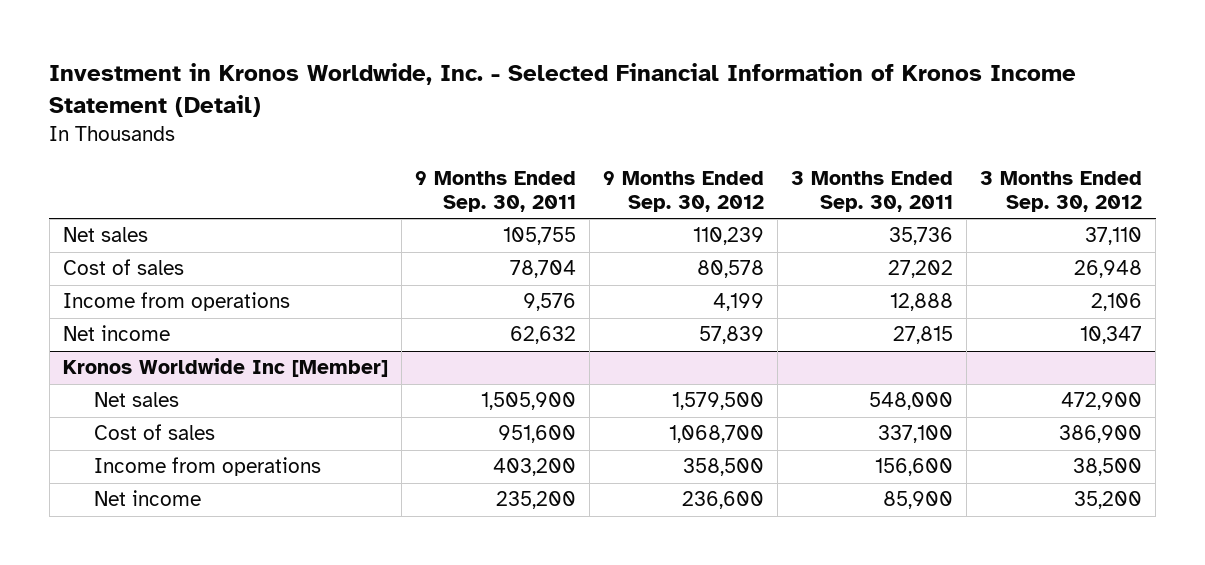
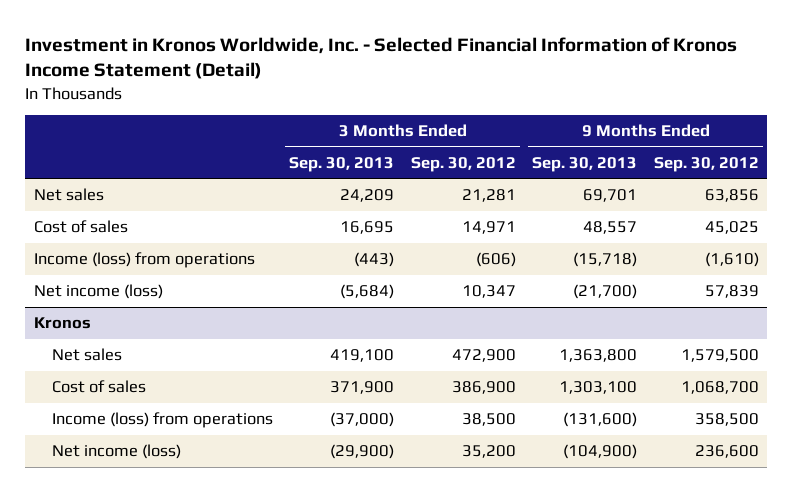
[415,170,577,212] 9 Months Ended Sep. 30, 2011 -> none
[791,170,954,212] 3 Months Ended Sep. 30, 2011 -> none
none -> [289,156,395,172] Sep. 30, 2013
none -> [532,156,638,172] Sep. 30, 2013
[63,358,389,378] Kronos Worldwide Inc [Member] -> none
[693,227,765,246] 110,239 -> [704,189,759,203] 63,856
[1085,227,1143,246] 37,110 -> [461,189,516,203] 21,281
[697,260,765,279] 80,578 -> [704,221,759,235] 45,025
[1074,260,1143,279] 26,948 -> [461,221,516,235] 14,971
[63,292,291,312] Income from operations -> [33,252,255,269] Income (loss) from operations
[713,293,765,312] 4,199 -> [704,252,759,268] (1,610)
[1091,293,1143,312] 2,106 -> [475,252,516,268] (606)
[63,325,171,342] Net income -> [33,284,163,300] Net income (loss)
none -> [33,317,91,330] Kronos
[93,457,321,477] Income from operations -> [52,412,274,429] Income (loss) from operations
[93,490,201,507] Net income -> [52,444,182,460] Net income (loss)

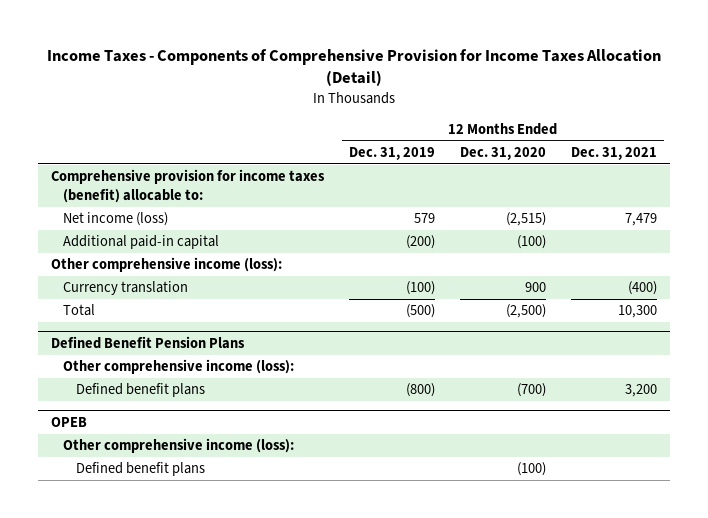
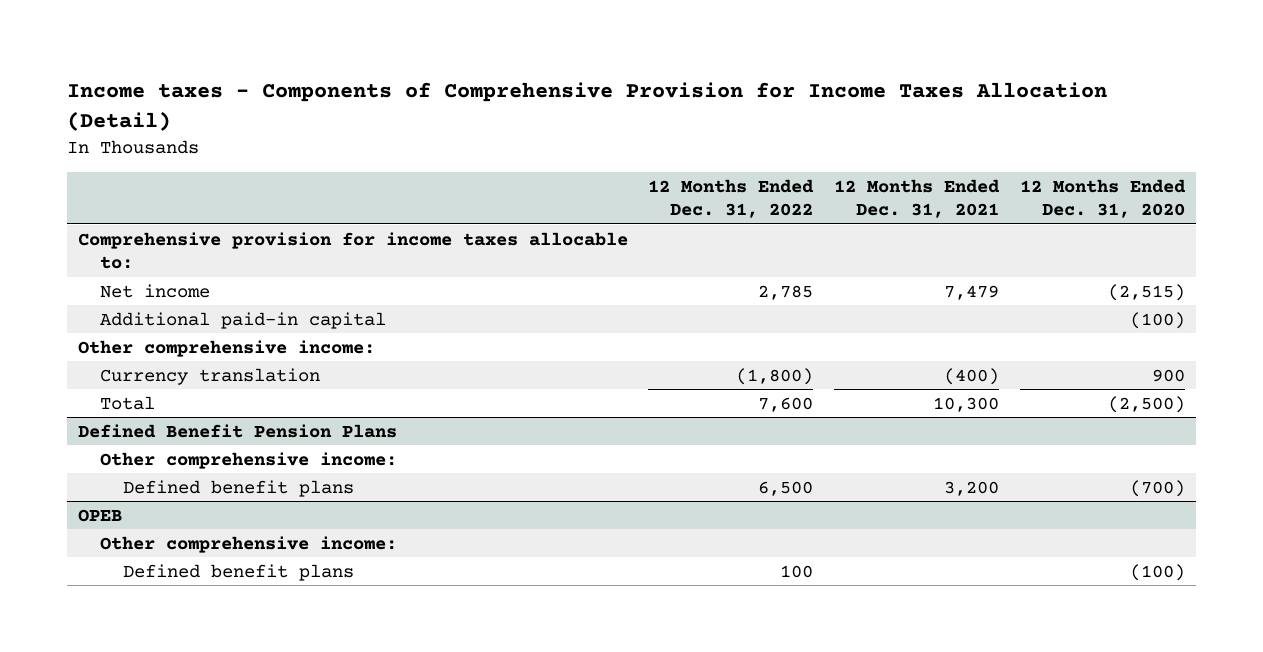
[46,48,661,87] Income Taxes - Components of Comprehensive Provision for Income Taxes Allocation (Detail) -> [67,81,1108,131] Income taxes - Components of Comprehensive Provision for Income Taxes Allocation (Detail)
[348,146,435,160] Dec. 31, 2019 -> none
none -> [648,178,815,218] 12 Months Ended Dec. 31, 2022
[50,169,325,204] Comprehensive provision for income taxes (benefit) allocable to: -> [77,231,628,270] Comprehensive provision for income taxes allocable to:
[63,212,169,227] Net income (loss) -> [100,283,211,298] Net income
[50,257,282,273] Other comprehensive income (loss): -> [77,339,375,357] Other comprehensive income:
[63,359,295,375] Other comprehensive income (loss): -> [100,451,398,469] Other comprehensive income:
[63,438,295,454] Other comprehensive income (loss): -> [100,535,398,553] Other comprehensive income:

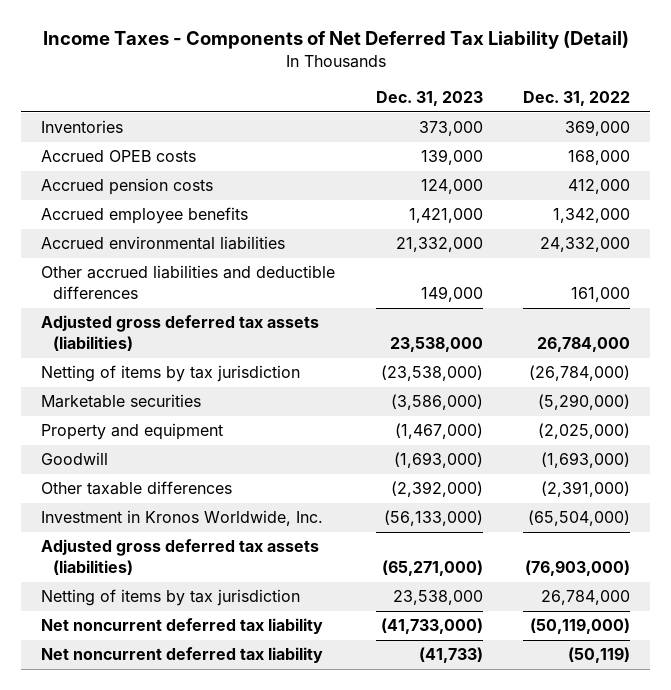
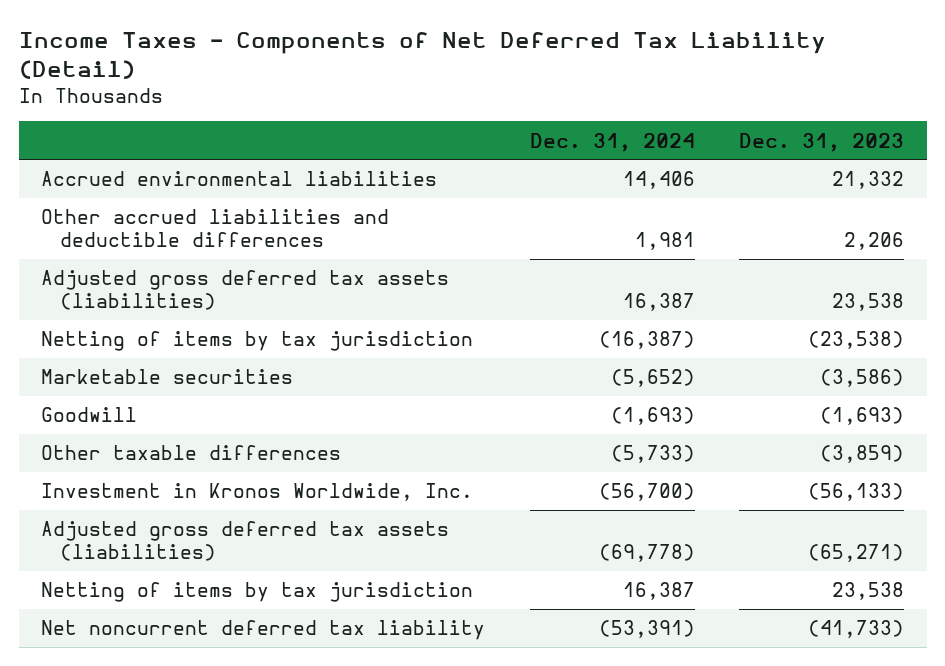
[523,91,631,107] Dec. 31, 2022 -> none
none -> [529,132,695,152] Dec. 31, 2024
[40,120,123,134] Inventories -> none
[40,150,196,163] Accrued OPEB costs -> none
[40,178,213,196] Accrued pension costs -> none
[40,207,248,225] Accrued employee benefits -> none
[40,423,223,441] Property and equipment -> none
[40,618,323,635] Net noncurrent deferred tax liability -> none
[395,237,483,253] 21,332,000 -> [832,171,905,190] 21,332
[420,285,483,302] 149,000 -> [844,232,905,251] 2,206
[389,336,483,352] 23,538,000 -> [832,293,905,312] 23,538
[380,365,483,382] (23,538,000) -> [808,331,905,350] (23,538)
[390,394,483,411] (3,586,000) -> [820,369,905,388] (3,586)
[393,452,483,469] (1,693,000) -> [820,407,905,426] (1,693)
[390,481,483,498] (2,392,000) -> [820,445,905,464] (3,859)
[383,510,483,527] (56,133,000) -> [808,483,905,502] (56,133)
[381,559,483,576] (65,271,000) -> [808,544,905,563] (65,271)
[392,590,483,606] 23,538,000 -> [832,582,905,601] 23,538

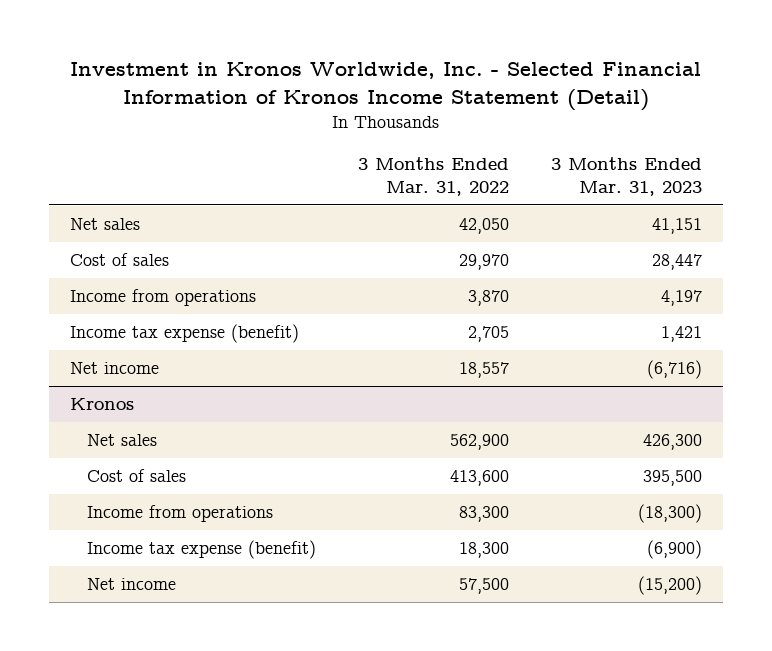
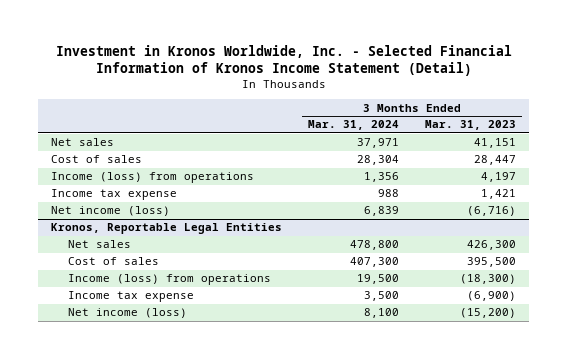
[358,156,510,196] 3 Months Ended Mar. 31, 2022 -> none
none -> [308,120,400,131] Mar. 31, 2024
[70,398,135,411] Kronos -> none
[70,289,257,307] Income from operations -> [51,172,255,184] Income (loss) from operations
[70,324,300,344] Income tax expense (benefit) -> [51,189,178,201] Income tax expense
[70,362,160,375] Net income -> [51,206,171,217] Net income (loss)
none -> [51,223,283,235] Kronos, Reportable Legal Entities
[86,505,273,523] Income from operations -> [68,274,272,286] Income (loss) from operations
[86,540,316,560] Income tax expense (benefit) -> [68,291,195,303] Income tax expense
[86,578,176,591] Net income -> [68,308,188,319] Net income (loss)

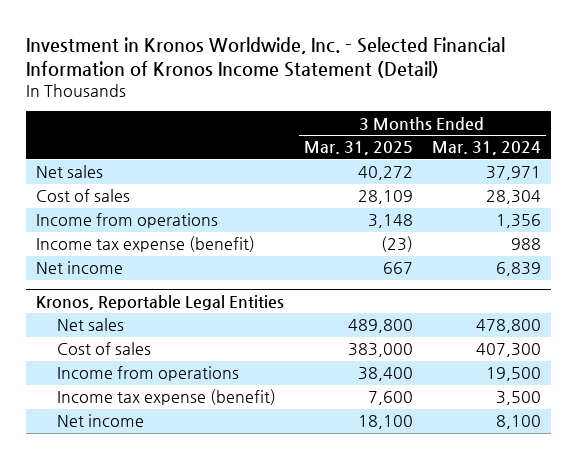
[424,120,516,131] Mar. 31, 2023 -> none
none -> [303,141,413,156] Mar. 31, 2025
[51,172,255,184] Income (loss) from operations -> [36,213,219,229] Income from operations
[51,189,178,201] Income tax expense -> [36,236,256,253] Income tax expense (benefit)
[51,206,171,217] Net income (loss) -> [36,261,124,275] Net income
[68,274,272,286] Income (loss) from operations -> [57,366,240,382] Income from operations
[68,291,195,303] Income tax expense -> [57,389,277,406] Income tax expense (benefit)
[68,308,188,319] Net income (loss) -> [57,414,145,428] Net income

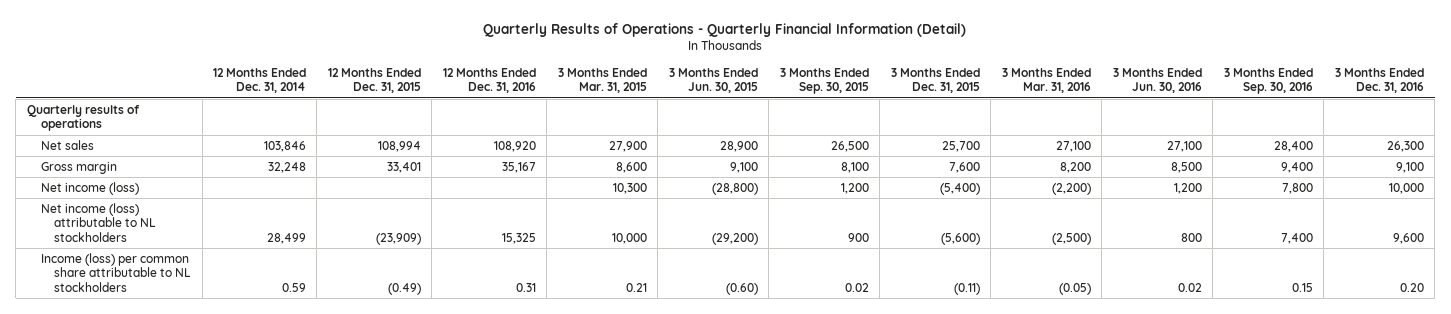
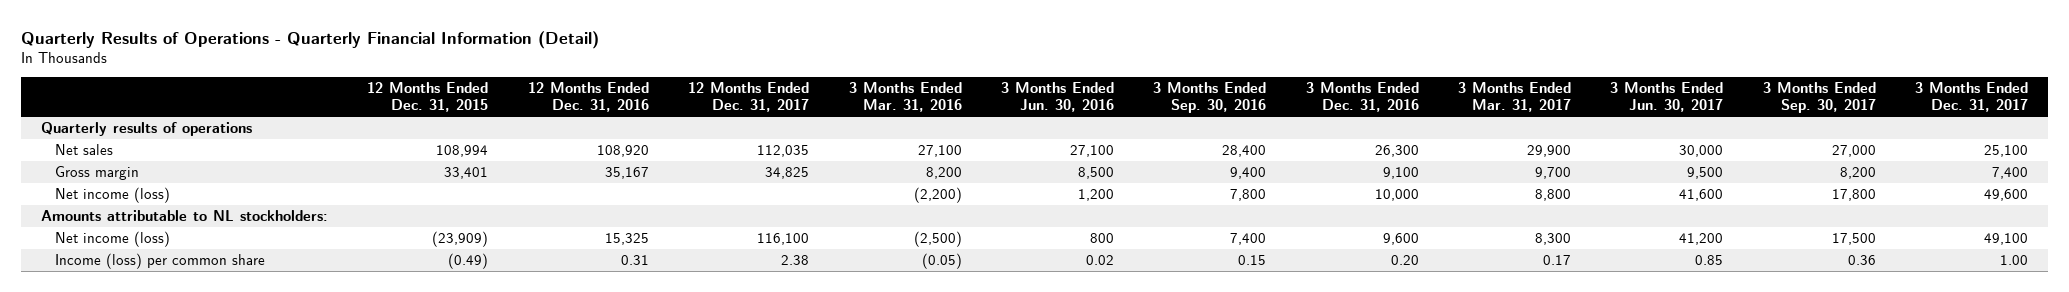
[213,67,307,94] 12 Months Ended Dec. 31, 2014 -> none
[557,67,647,94] 3 Months Ended Mar. 31, 2015 -> none
[668,67,758,94] 3 Months Ended Jun. 30, 2015 -> none
[779,67,869,95] 3 Months Ended Sep. 30, 2015 -> none
[890,67,980,94] 3 Months Ended Dec. 31, 2015 -> none
none -> [688,82,810,113] 12 Months Ended Dec. 31, 2017
none -> [1458,82,1572,113] 3 Months Ended Mar. 31, 2017
none -> [1610,82,1724,113] 3 Months Ended Jun. 30, 2017
none -> [1762,82,1876,114] 3 Months Ended Sep. 30, 2017
none -> [1915,82,2029,113] 3 Months Ended Dec. 31, 2017
none -> [41,210,329,222] Amounts attributable to NL stockholders:
[40,202,157,242] Net income (loss) attributable to NL stockholders -> [54,231,170,248] Net income (loss)
[40,252,192,292] Income (loss) per common share attributable to NL stockholders -> [54,253,265,270] Income (loss) per common share

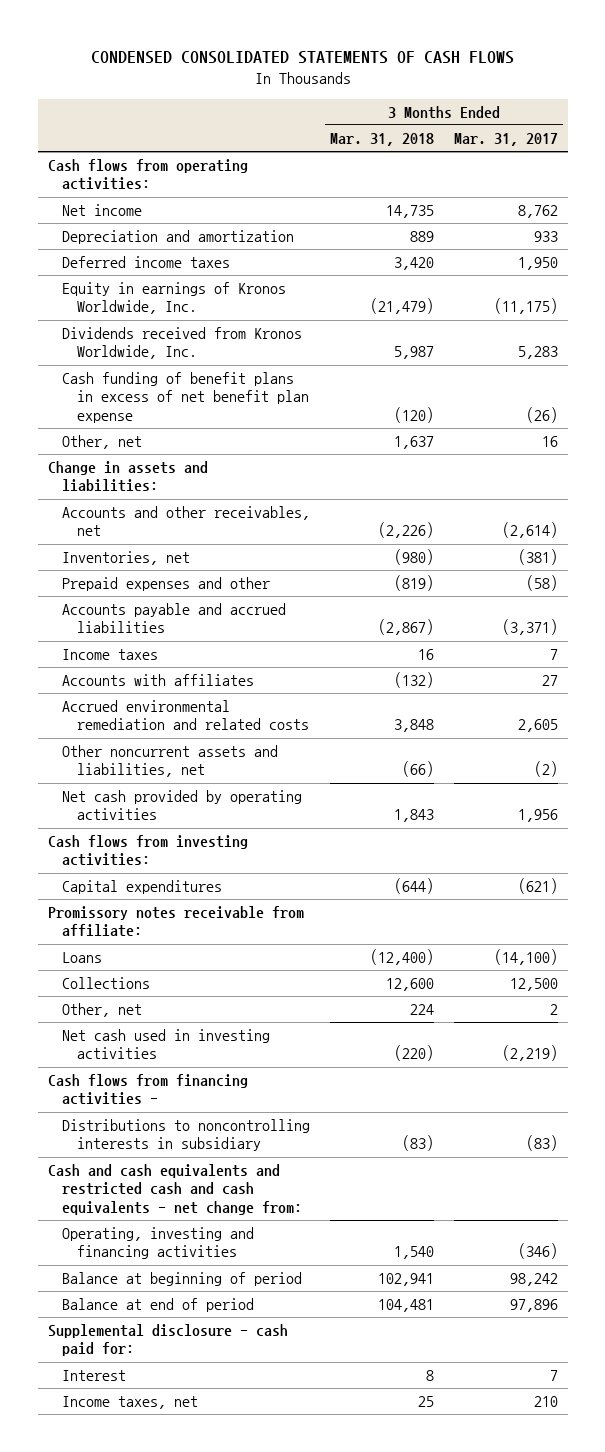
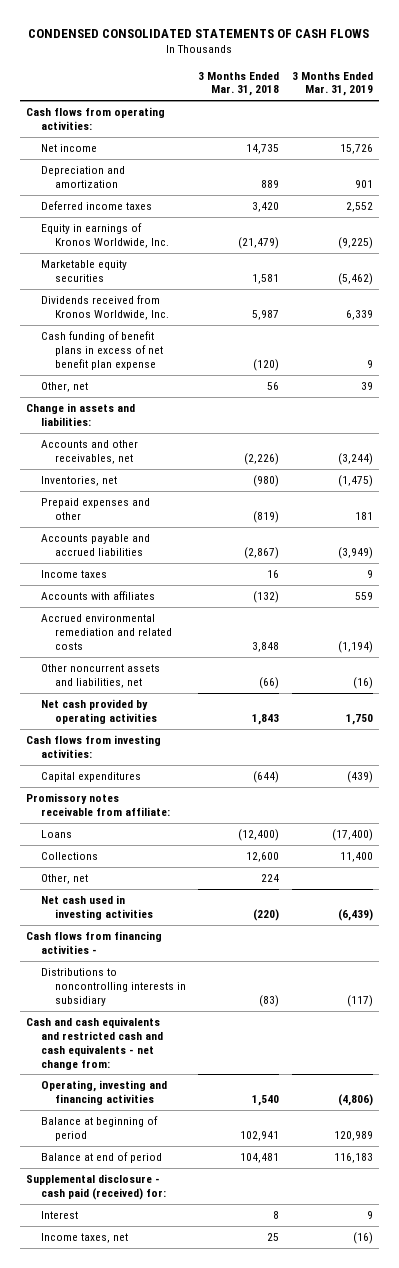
[453,133,558,147] Mar. 31, 2017 -> none
none -> [291,71,373,97] 3 Months Ended Mar. 31, 2019
none -> [40,260,127,282] Marketable equity securities
[394,436,435,450] 1,637 -> [267,382,280,391] 56
[47,1324,288,1357] Supplemental disclosure - cash paid for: -> [25,1174,166,1200] Supplemental disclosure - cash paid (received) for:

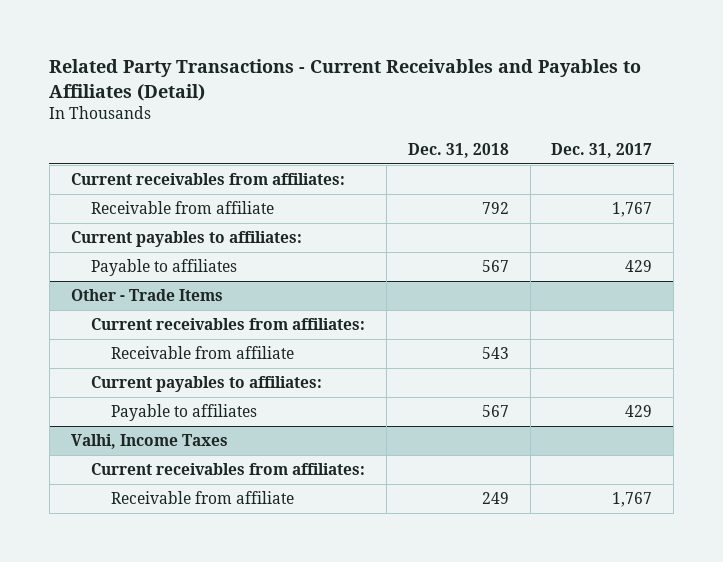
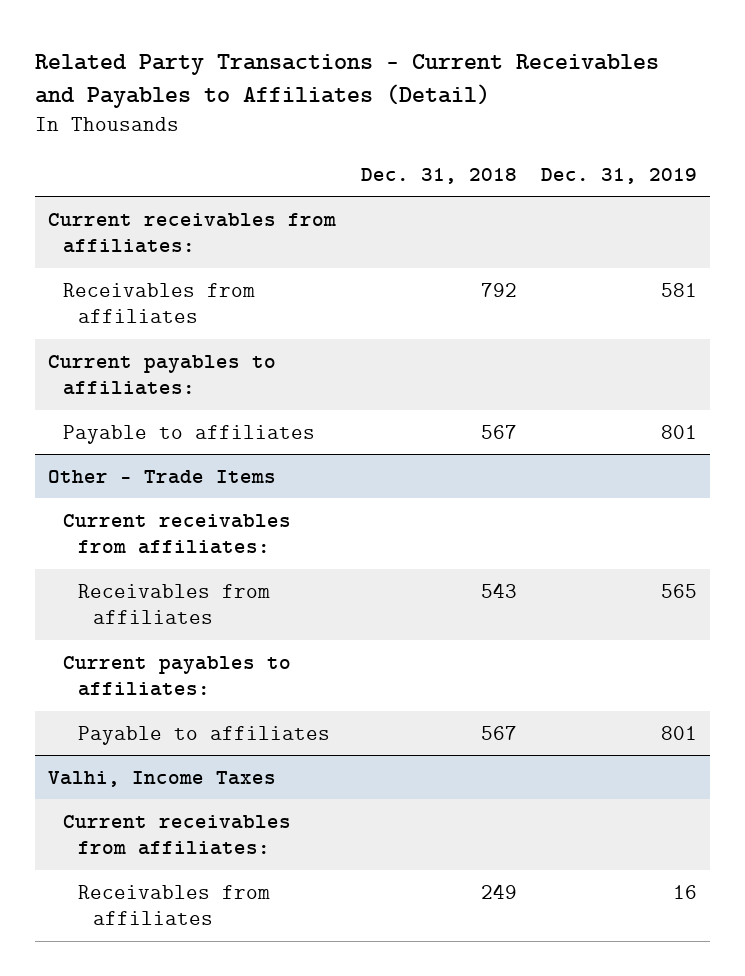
[551,142,653,158] Dec. 31, 2017 -> none
none -> [541,167,698,184] Dec. 31, 2019
[90,201,274,215] Receivable from affiliate -> [62,282,255,324] Receivables from affiliates
[111,346,295,360] Receivable from affiliate -> [78,583,271,625] Receivables from affiliates
[111,491,295,505] Receivable from affiliate -> [78,884,271,926] Receivables from affiliates

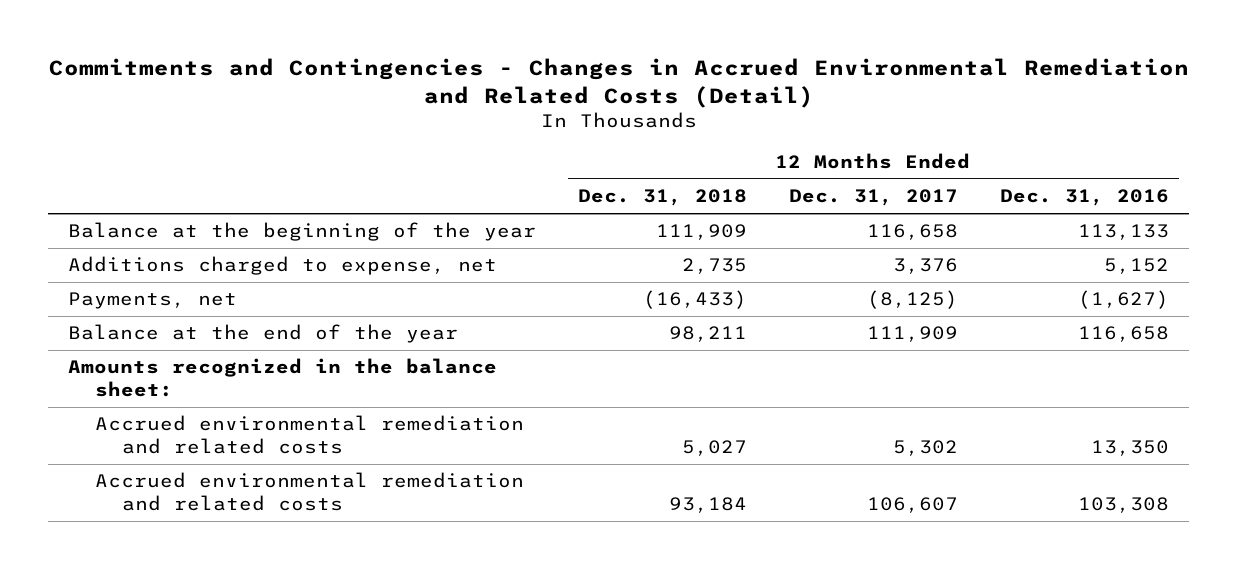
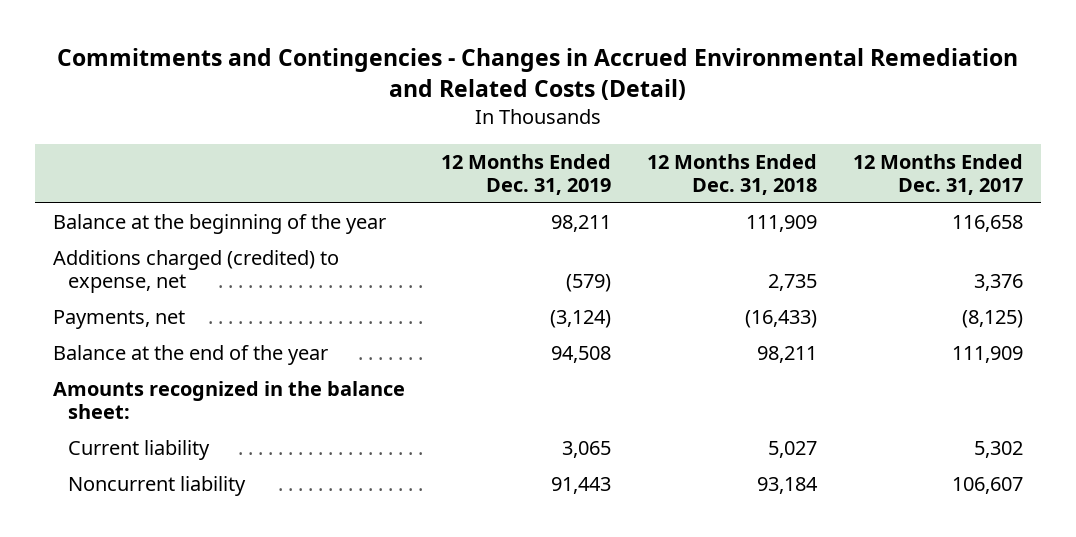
[999,189,1169,207] Dec. 31, 2016 -> none
none -> [441,153,612,196] 12 Months Ended Dec. 31, 2019
[68,256,498,276] Additions charged to expense, net -> [52,250,339,294] Additions charged (credited) to expense, net
[95,415,525,454] Accrued environmental remediation and related costs -> [68,440,211,461] Current liability
[95,472,525,511] Accrued environmental remediation and related costs -> [68,476,247,497] Noncurrent liability

